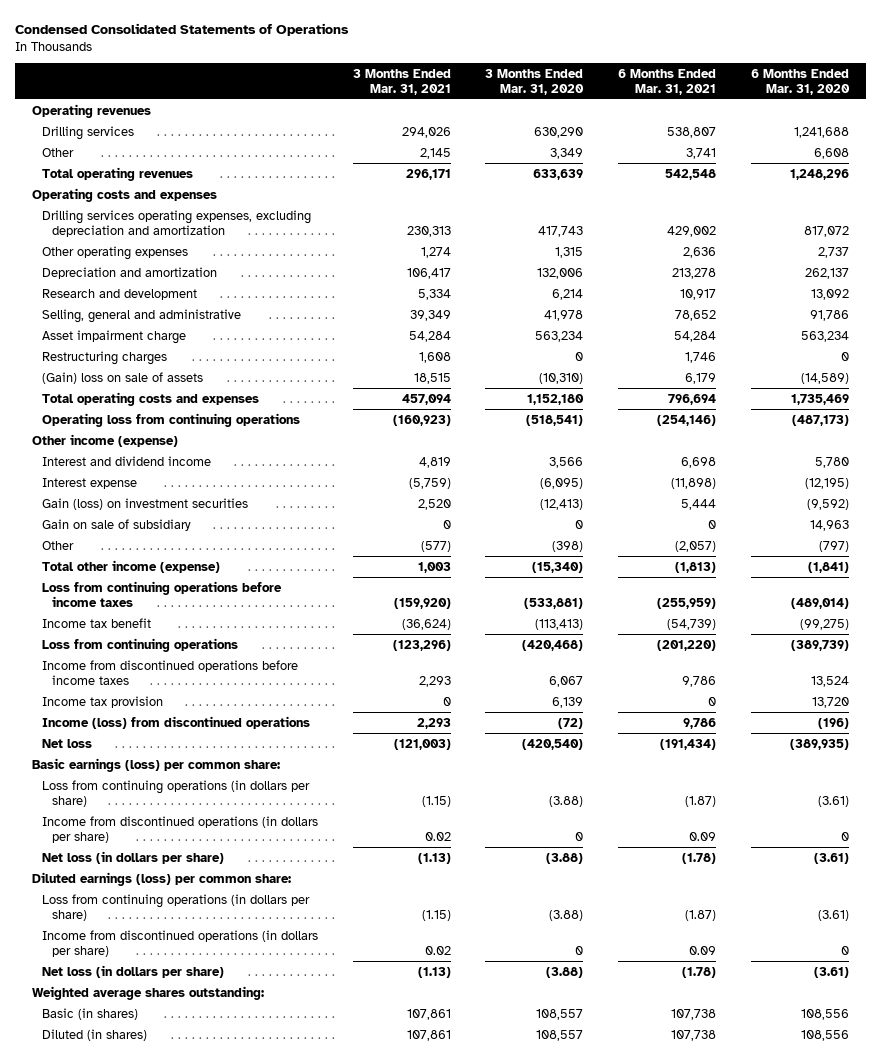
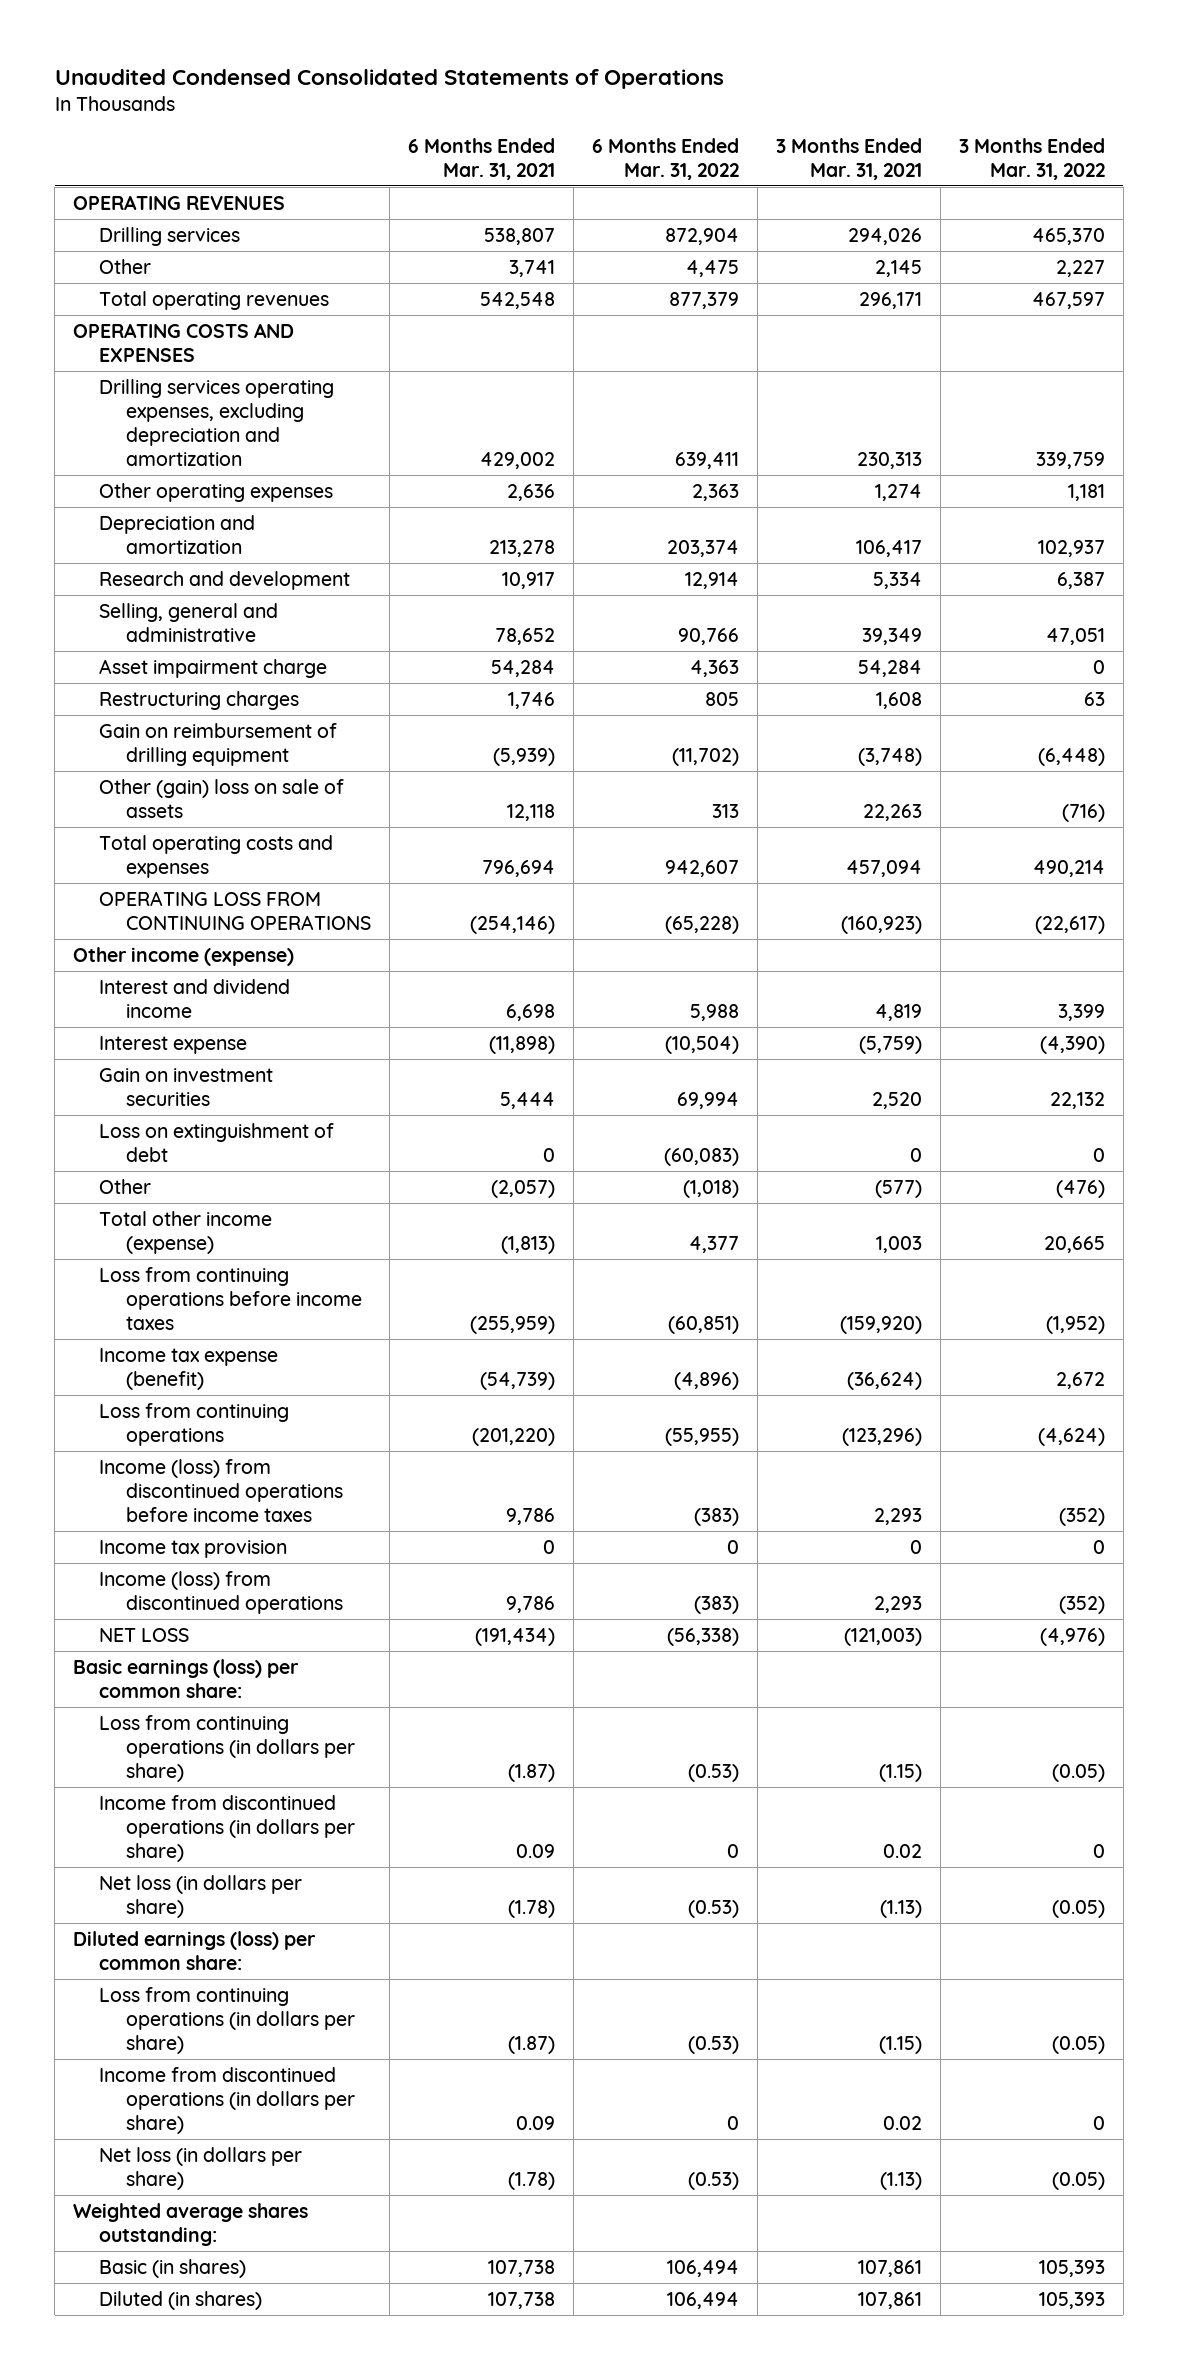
[14,22,349,36] Condensed Consolidated Statements of Operations -> [54,68,724,89] Unaudited Condensed Consolidated Statements of Operations
[485,68,585,95] 3 Months Ended Mar. 31, 2020 -> none
[750,68,850,95] 6 Months Ended Mar. 31, 2020 -> none
none -> [591,137,739,180] 6 Months Ended Mar. 31, 2022
none -> [958,137,1105,180] 3 Months Ended Mar. 31, 2022
[32,103,152,118] Operating revenues -> [73,194,286,210] OPERATING REVENUES
[32,187,218,202] Operating costs and expenses -> [73,322,295,362] OPERATING COSTS AND EXPENSES
none -> [99,722,338,766] Gain on reimbursement of drilling equipment
[42,371,204,384] (Gain) loss on sale of assets -> [99,778,345,818] Other (gain) loss on sale of assets
[413,372,451,384] 18,515 -> [862,803,922,821] 22,263
[685,372,717,384] 6,179 -> [506,803,555,821] 12,118
[42,412,301,427] Operating loss from continuing operations -> [99,890,371,930] OPERATING LOSS FROM CONTINUING OPERATIONS
[42,518,192,531] Gain on sale of subsidiary -> none
[42,497,249,510] Gain (loss) on investment securities -> [99,1067,274,1106] Gain on investment securities
none -> [99,1122,335,1162] Loss on extinguishment of debt
[42,617,152,628] Income tax benefit -> [99,1347,279,1390] Income tax expense (benefit)
[42,659,299,685] Income from discontinued operations before income taxes -> [99,1458,343,1522] Income (loss) from discontinued operations before income taxes
[42,738,93,748] Net loss -> [99,1627,190,1642] NET LOSS

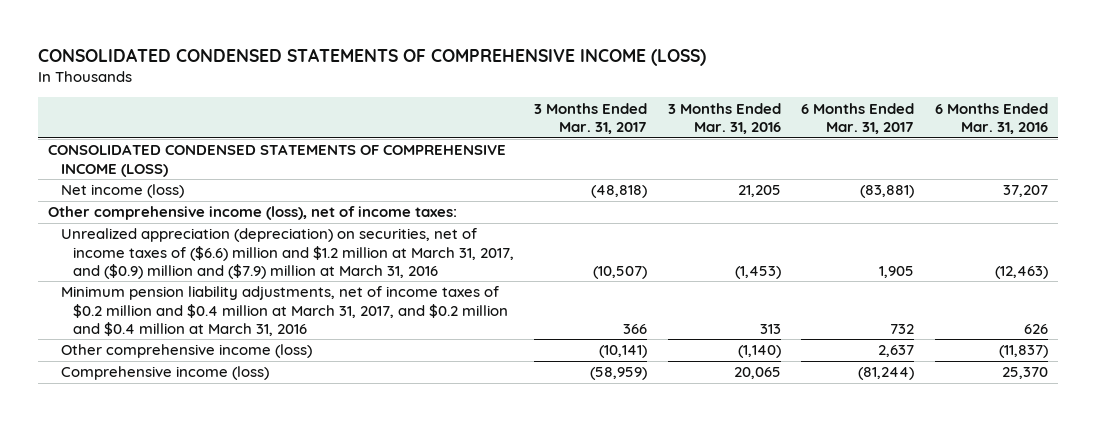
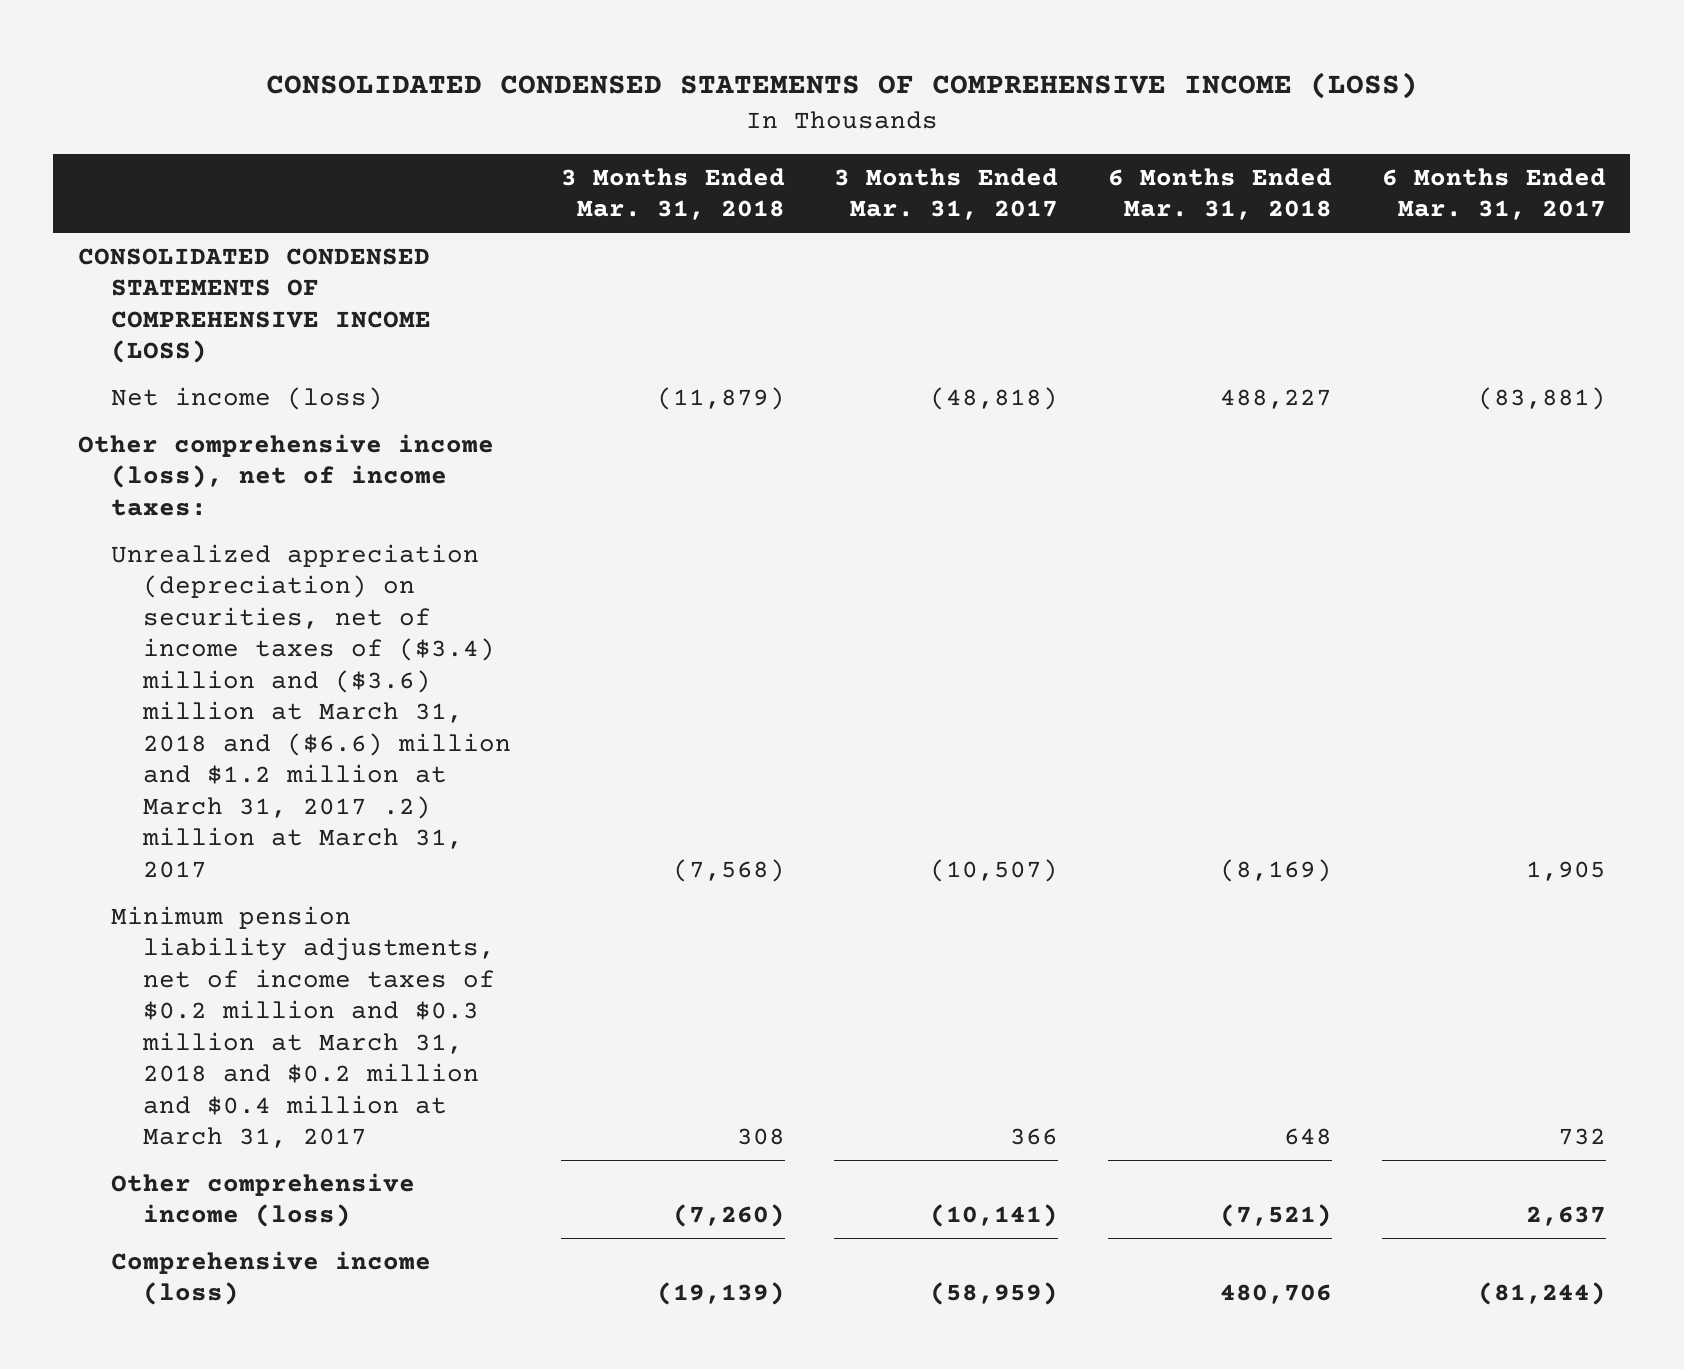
[667,102,781,134] 3 Months Ended Mar. 31, 2016 -> none
[934,102,1048,134] 6 Months Ended Mar. 31, 2016 -> none
none -> [560,167,785,221] 3 Months Ended Mar. 31, 2018
none -> [1107,167,1332,221] 6 Months Ended Mar. 31, 2018
[60,228,514,279] Unrealized appreciation (depreciation) on securities, net of income taxes of ($6.6) million and $1.2 million at March 31, 2017, and ($0.9) million and ($7.9) million at March 31, 2016 -> [110,543,512,878] Unrealized appreciation (depreciation) on securities, net of income taxes of ($3.4) million and ($3.6) million at March 31, 2018 and ($6.6) million and $1.2 million at March 31, 2017 .2) million at March 31, 2017
[60,286,508,336] Minimum pension liability adjustments, net of income taxes of $0.2 million and $0.4 million at March 31, 2017, and $0.2 million and $0.4 million at March 31, 2016 -> [110,905,496,1149] Minimum pension liability adjustments, net of income taxes of $0.2 million and $0.3 million at March 31, 2018 and $0.2 million and $0.4 million at March 31, 2017

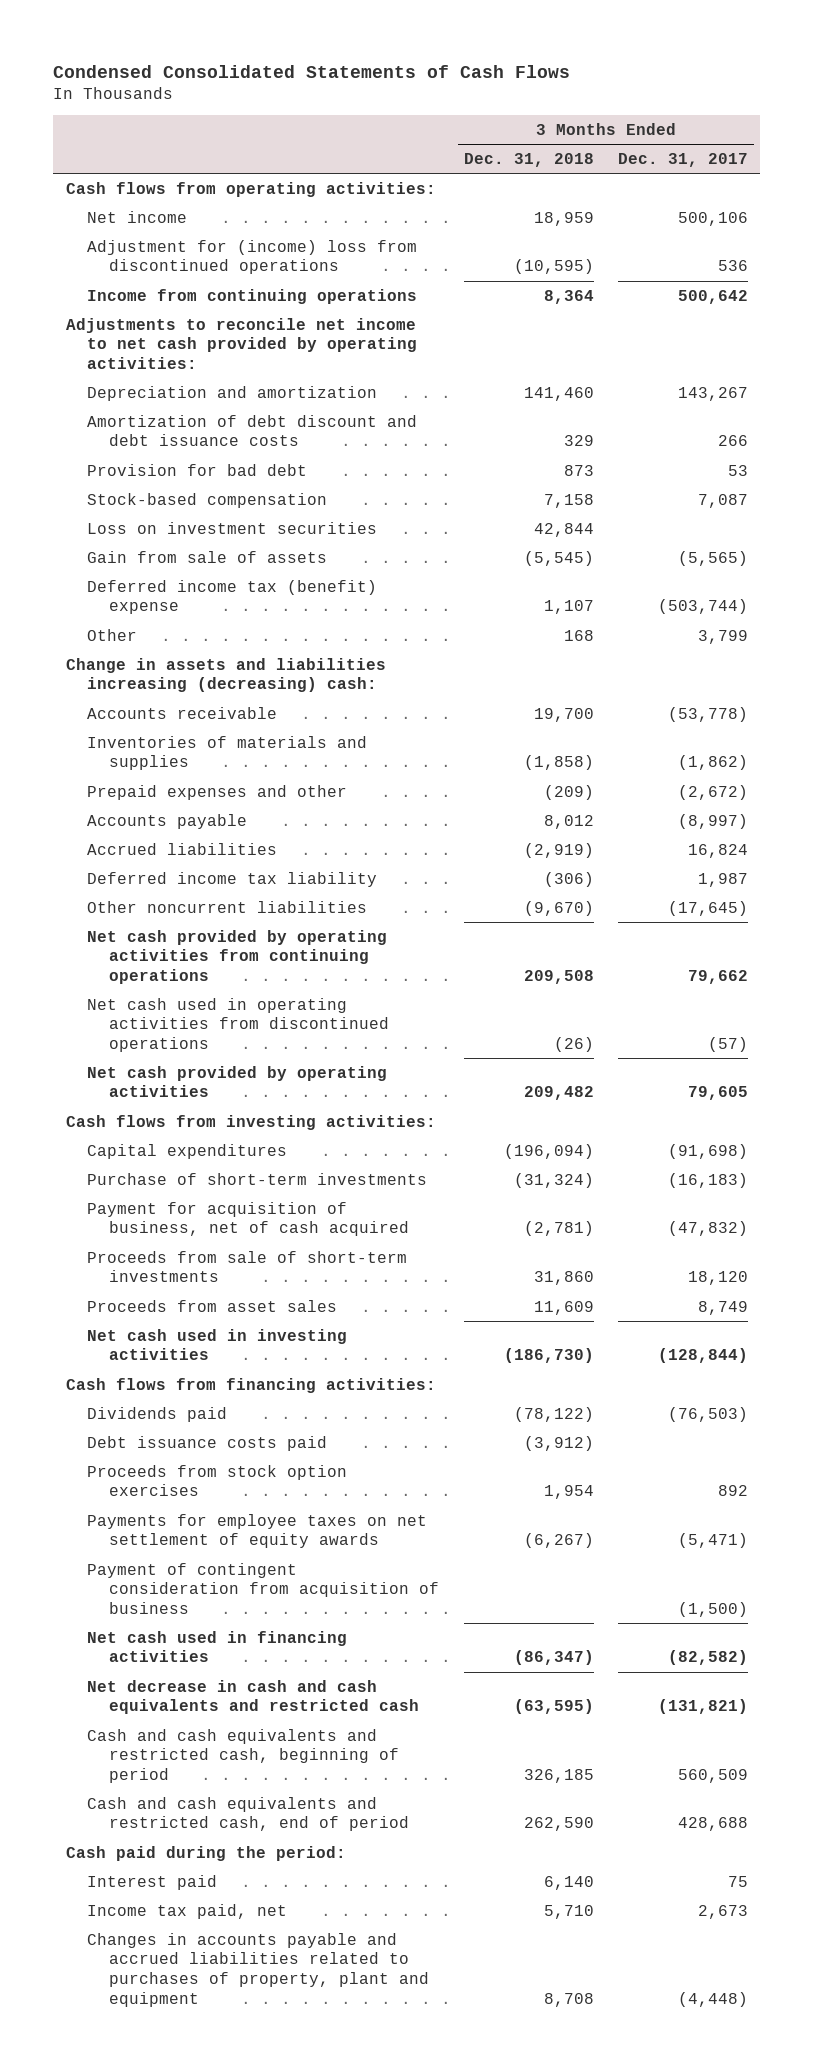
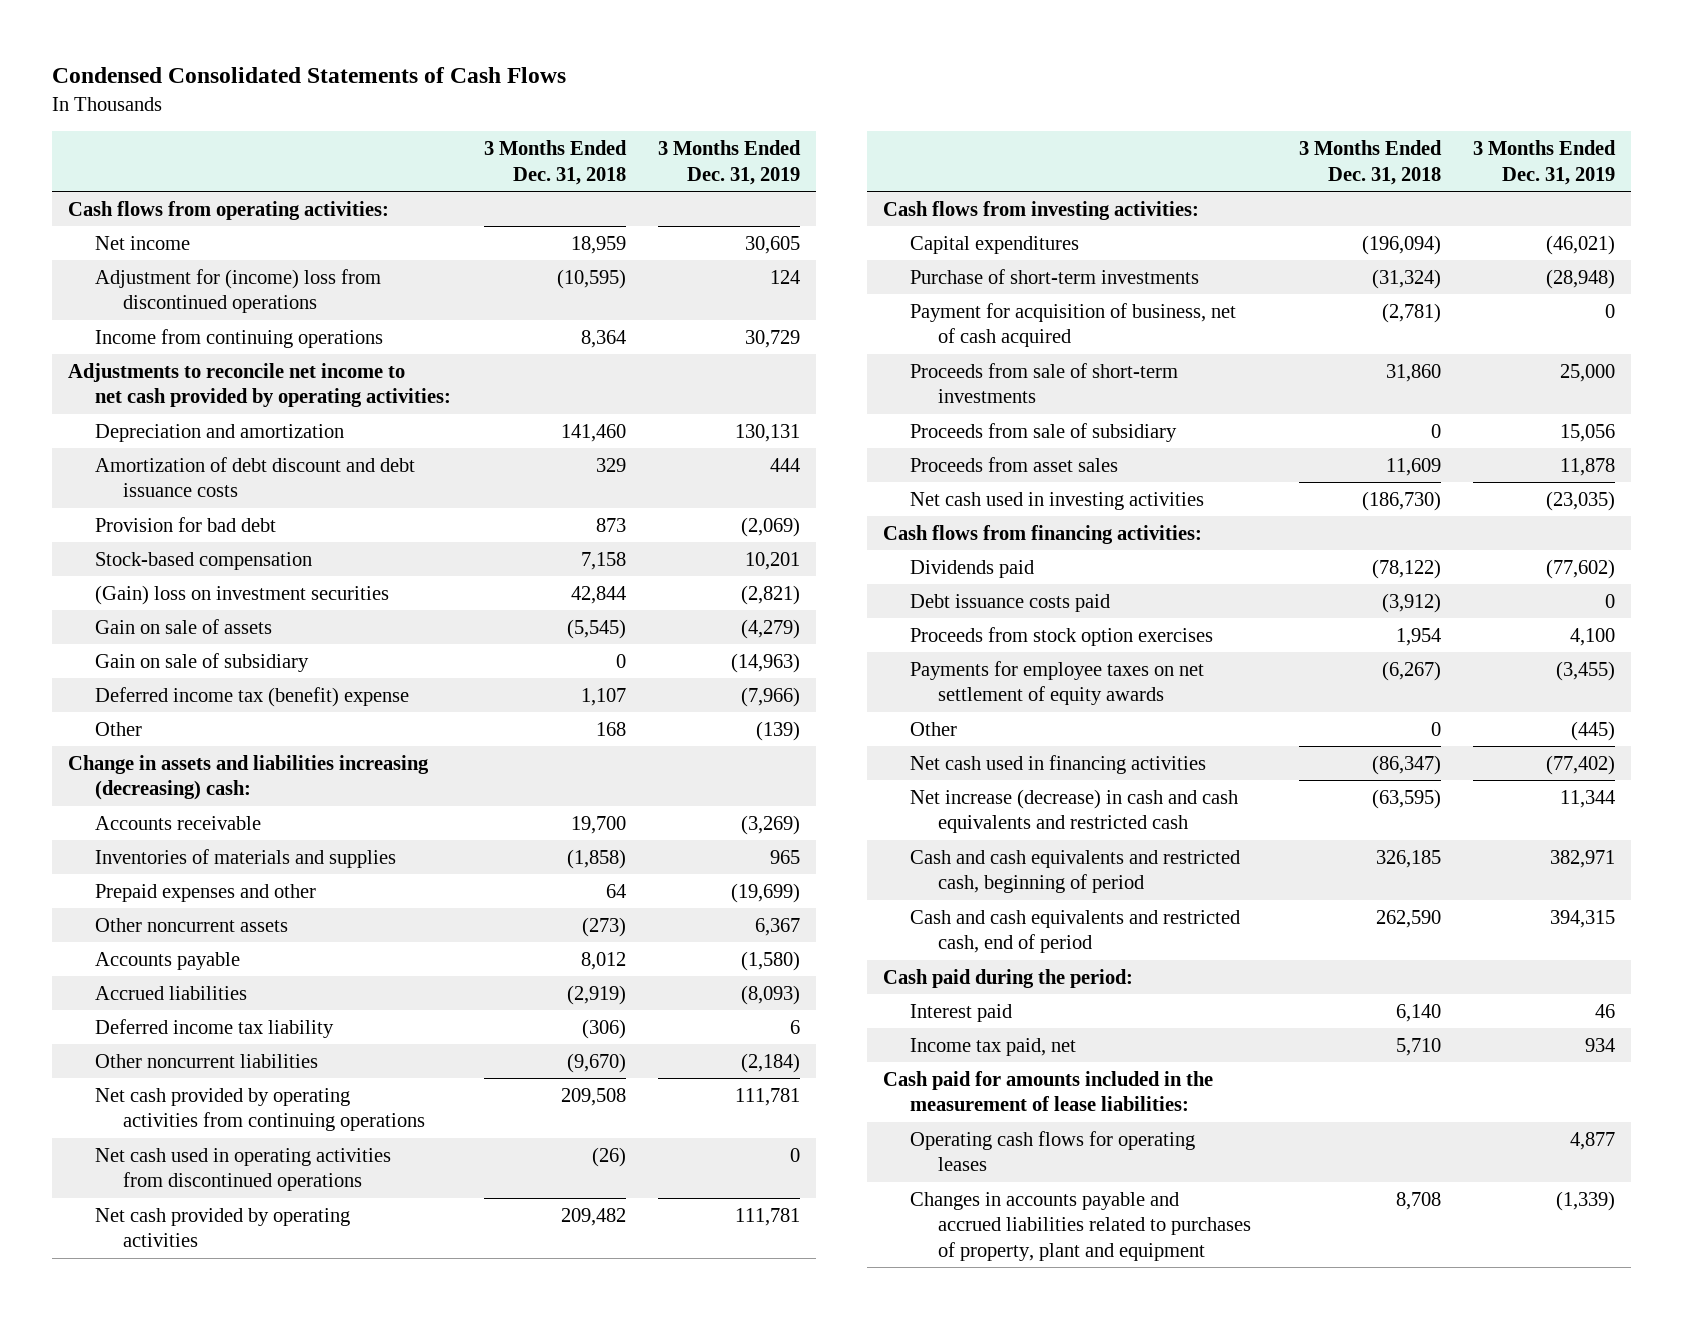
[618,152,749,167] Dec. 31, 2017 -> none
none -> [657,139,801,185] 3 Months Ended Dec. 31, 2019
[87,521,378,534] Loss on investment securities -> [95,584,390,605] (Gain) loss on investment securities
[87,550,328,563] Gain from sale of assets -> [95,618,273,634] Gain on sale of assets
none -> [95,652,310,672] Gain on sale of subsidiary
[543,784,594,800] (209) -> [605,883,626,898] 64
none -> [95,917,289,932] Other noncurrent assets
none -> [910,422,1178,442] Proceeds from sale of subsidiary
[87,1562,440,1615] Payment of contingent consideration from acquisition of business -> none
none -> [910,721,958,736] Other
[87,1679,420,1715] Net decrease in cash and cash equivalents and restricted cash -> [910,788,1239,834] Net increase (decrease) in cash and cash equivalents and restricted cash
none -> [883,1070,1214,1112] Cash paid for amounts included in the measurement of lease liabilities:
none -> [910,1130,1196,1172] Operating cash flows for operating leases

